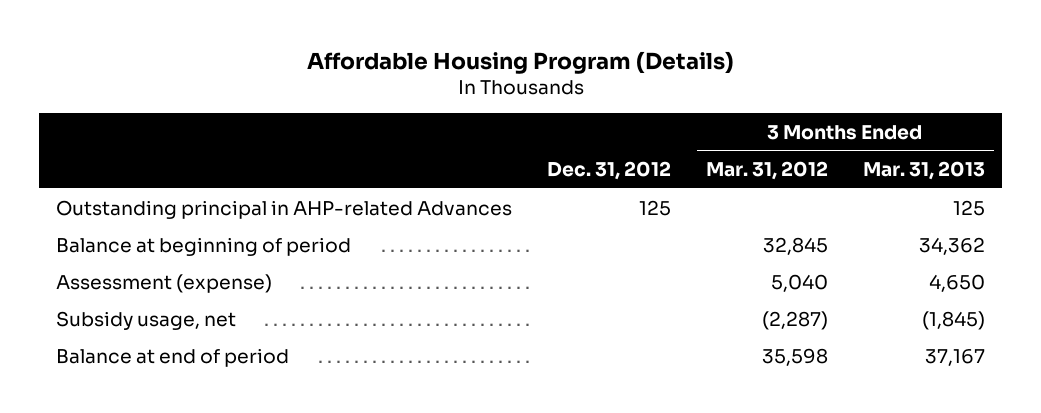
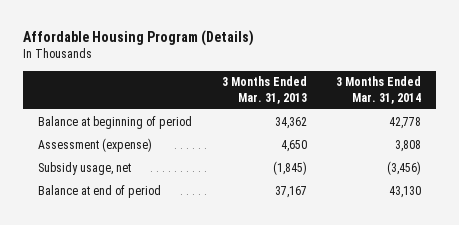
[547,160,672,180] Dec. 31, 2012 -> none
[706,160,829,180] Mar. 31, 2012 -> none
none -> [336,76,422,104] 3 Months Ended Mar. 31, 2014
[56,199,513,219] Outstanding principal in AHP-related Advances -> none

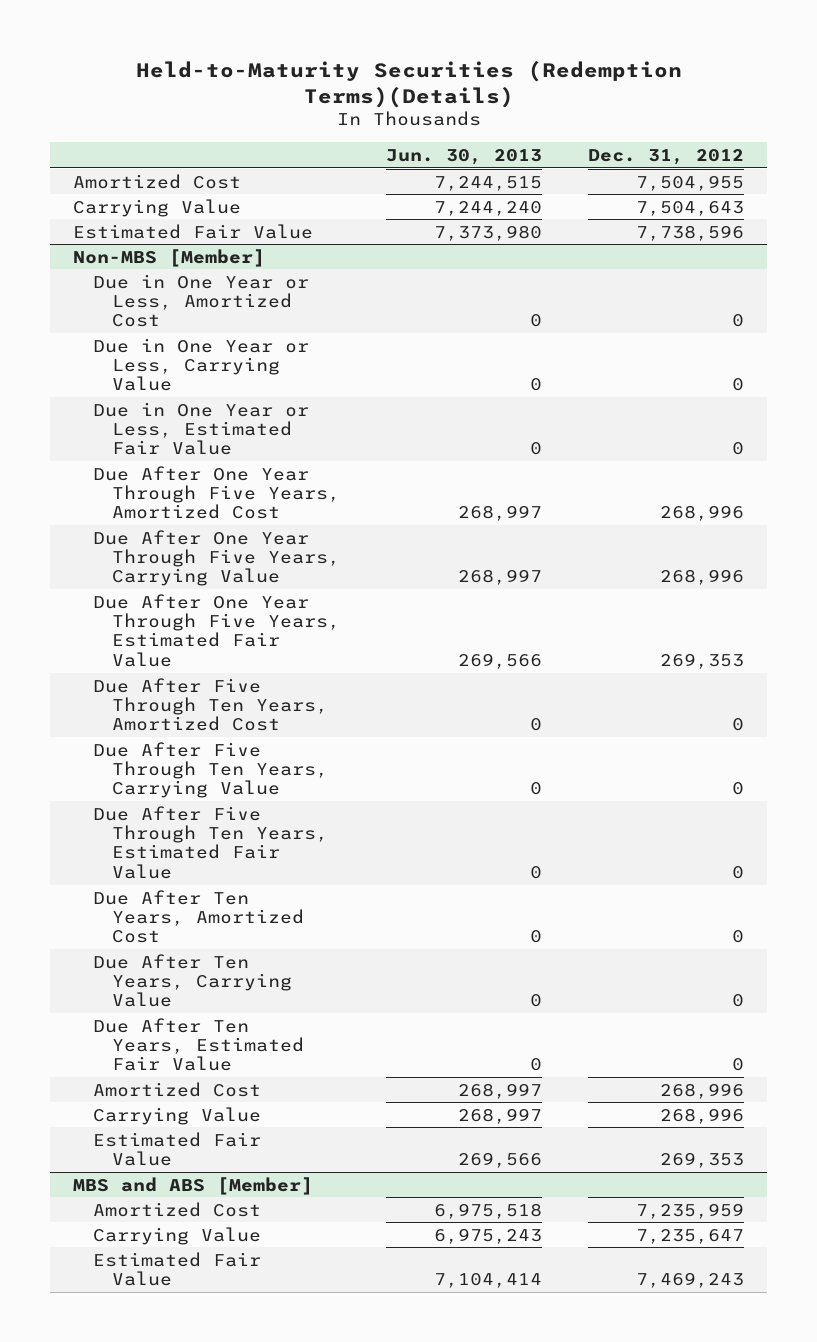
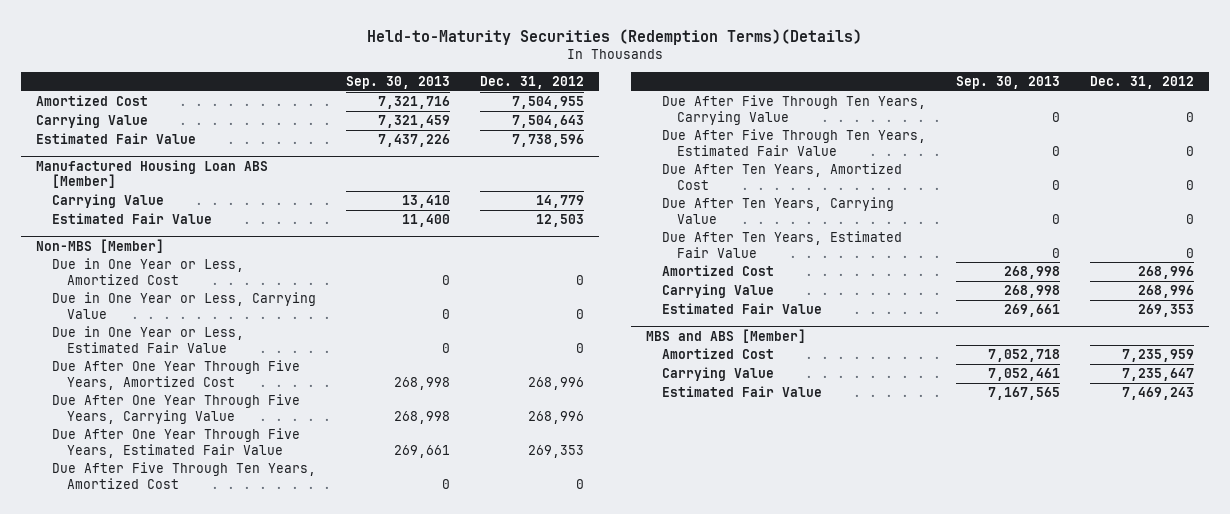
[385,148,542,165] Jun. 30, 2013 -> none
none -> [345,76,450,90] Sep. 30, 2013
none -> [36,159,269,189] Manufactured Housing Loan ABS [Member]
none -> [51,194,164,209] Carrying Value
none -> [51,213,212,225] Estimated Fair Value

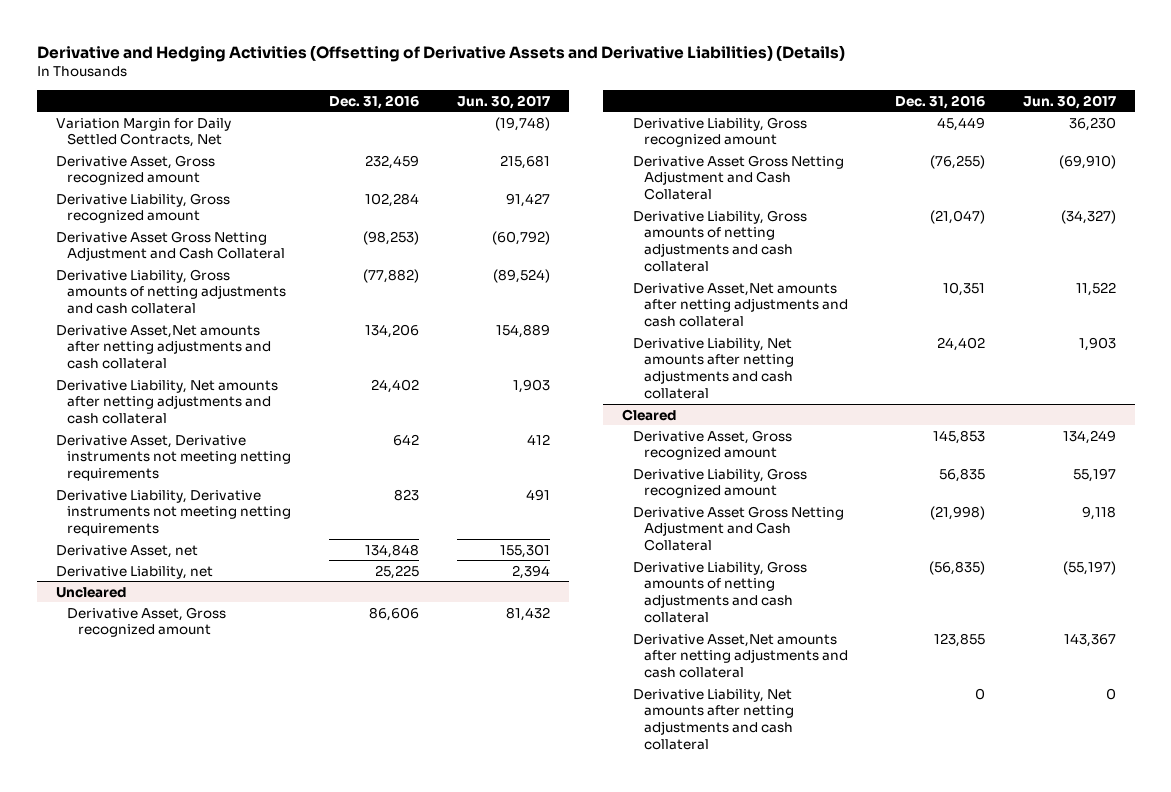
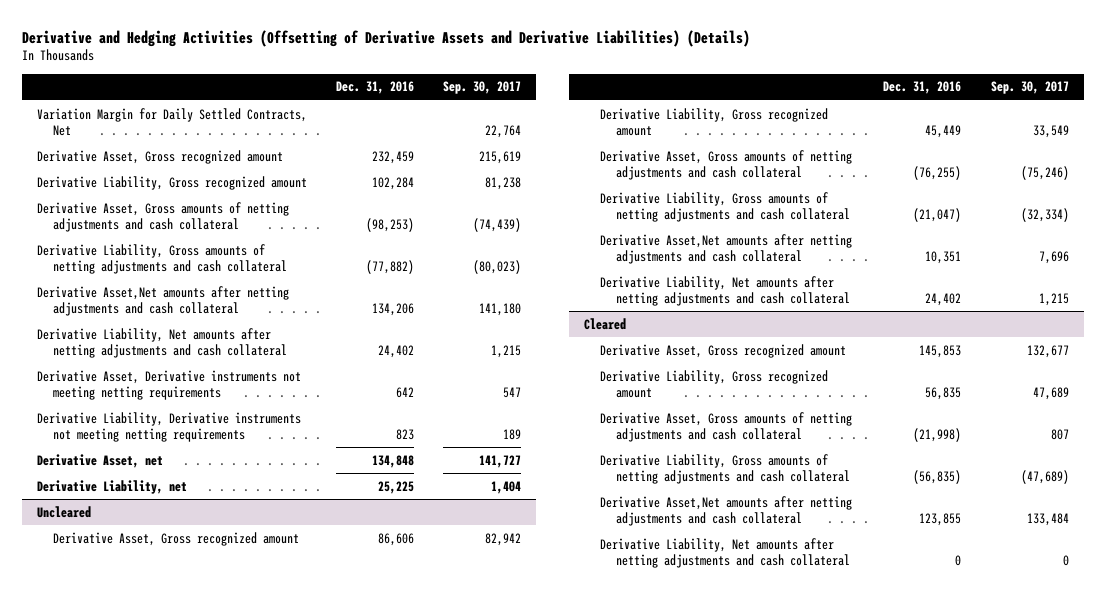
[456,94,550,109] Jun. 30, 2017 -> none
none -> [443,81,522,95] Sep. 30, 2017
[55,230,285,262] Derivative Asset Gross Netting Adjustment and Cash Collateral -> [36,201,289,232] Derivative Asset, Gross amounts of netting adjustments and cash collateral
[632,154,844,201] Derivative Asset Gross Netting Adjustment and Cash Collateral -> [600,149,853,180] Derivative Asset, Gross amounts of netting adjustments and cash collateral
[632,505,844,552] Derivative Asset Gross Netting Adjustment and Cash Collateral -> [600,411,853,442] Derivative Asset, Gross amounts of netting adjustments and cash collateral

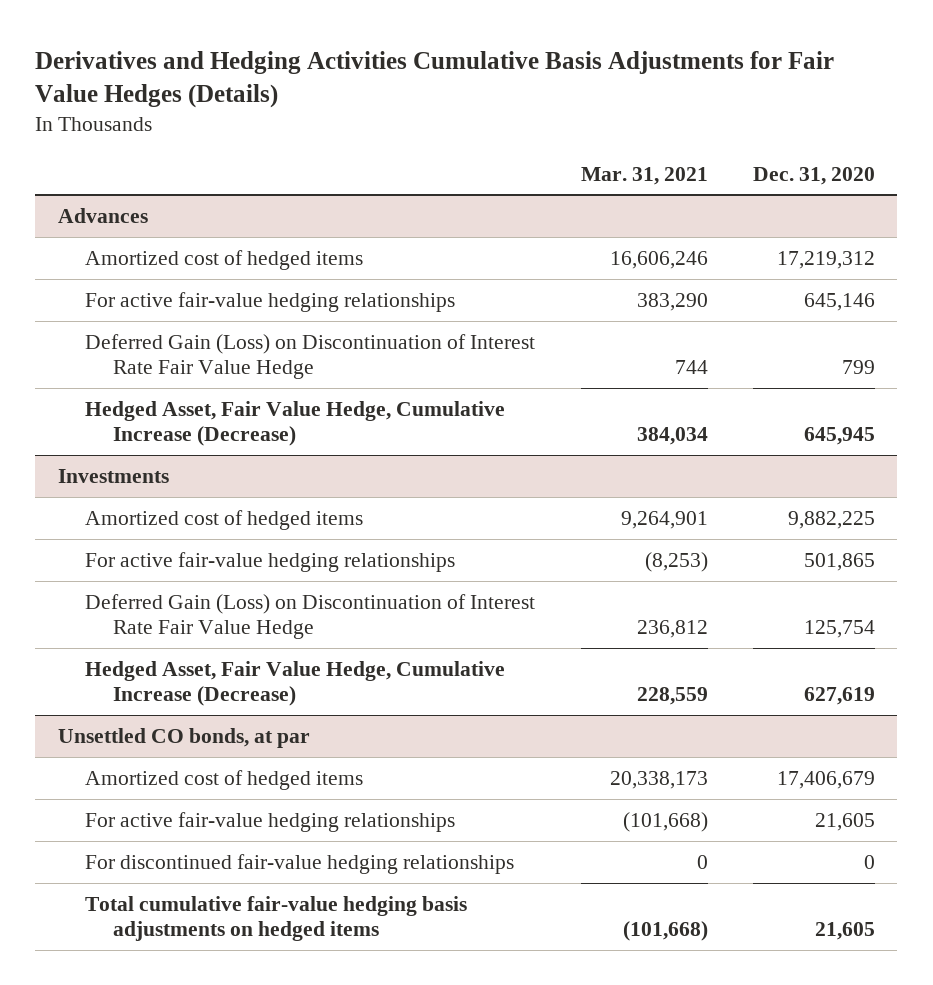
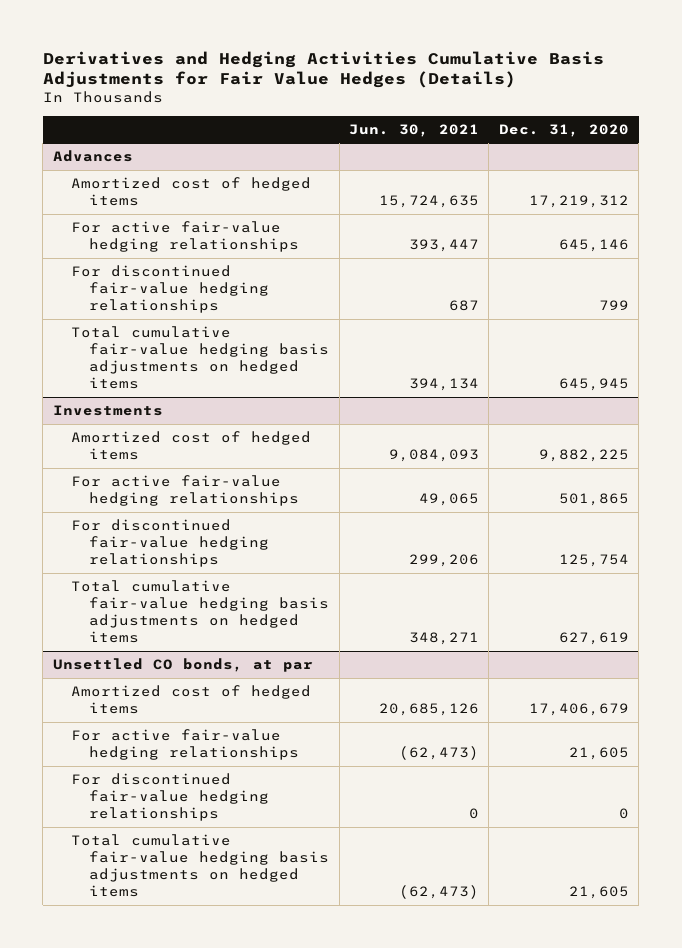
[580,166,708,185] Mar. 31, 2021 -> none
none -> [348,123,479,137] Jun. 30, 2021
[85,333,536,379] Deferred Gain (Loss) on Discontinuation of Interest Rate Fair Value Hedge -> [70,265,270,313] For discontinued fair-value hedging relationships
[85,400,506,446] Hedged Asset, Fair Value Hedge, Cumulative Increase (Decrease) -> [70,326,330,389] Total cumulative fair-value hedging basis adjustments on hedged items
[85,593,536,639] Deferred Gain (Loss) on Discontinuation of Interest Rate Fair Value Hedge -> [70,519,270,567] For discontinued fair-value hedging relationships
[85,660,506,706] Hedged Asset, Fair Value Hedge, Cumulative Increase (Decrease) -> [70,580,330,643] Total cumulative fair-value hedging basis adjustments on hedged items

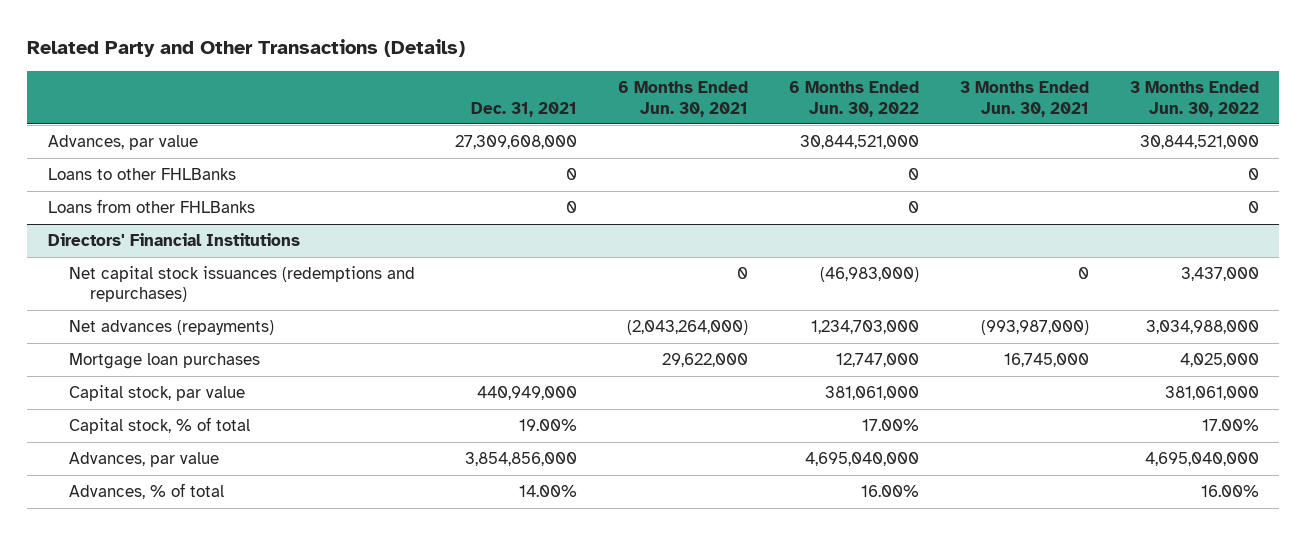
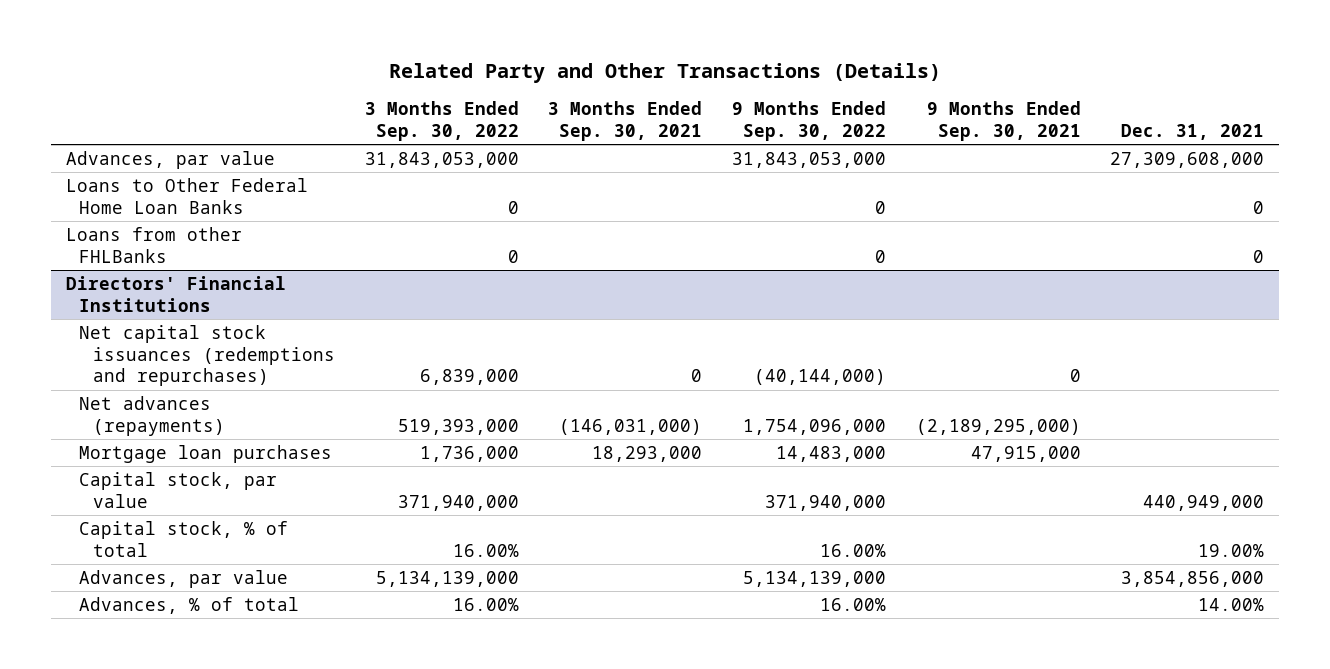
[618,81,749,117] 6 Months Ended Jun. 30, 2021 -> none
[789,81,920,117] 6 Months Ended Jun. 30, 2022 -> none
[959,81,1089,117] 3 Months Ended Jun. 30, 2021 -> none
[1129,81,1259,117] 3 Months Ended Jun. 30, 2022 -> none
none -> [364,100,519,141] 3 Months Ended Sep. 30, 2022
none -> [548,100,703,141] 3 Months Ended Sep. 30, 2021
none -> [732,100,887,141] 9 Months Ended Sep. 30, 2022
none -> [926,100,1081,141] 9 Months Ended Sep. 30, 2021
[47,168,236,181] Loans to other FHLBanks -> [65,177,308,214] Loans to Other Federal Home Loan Banks

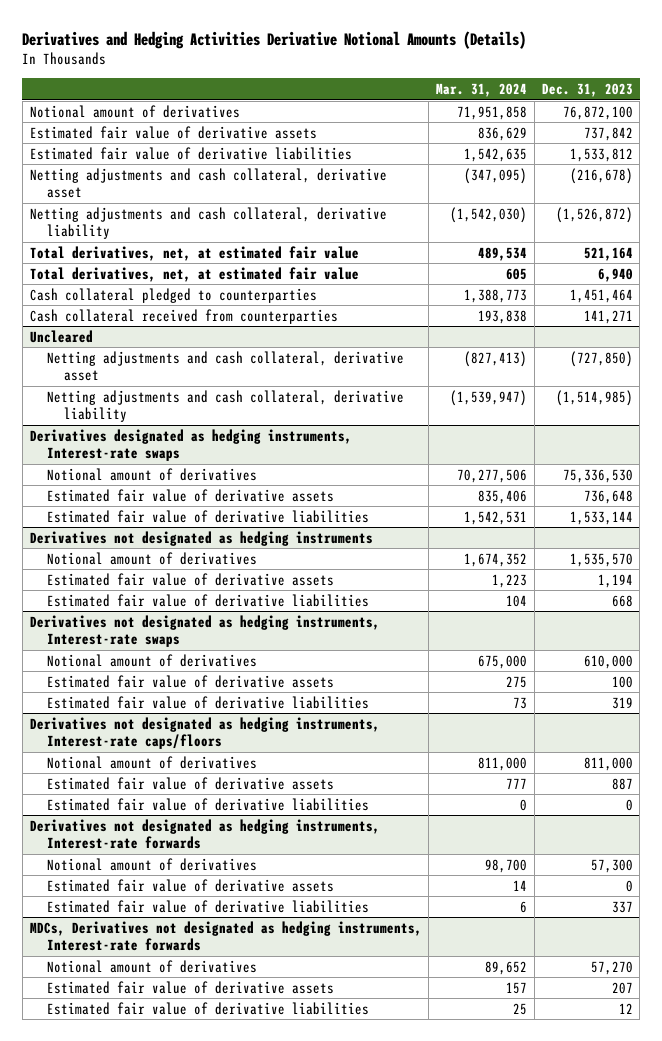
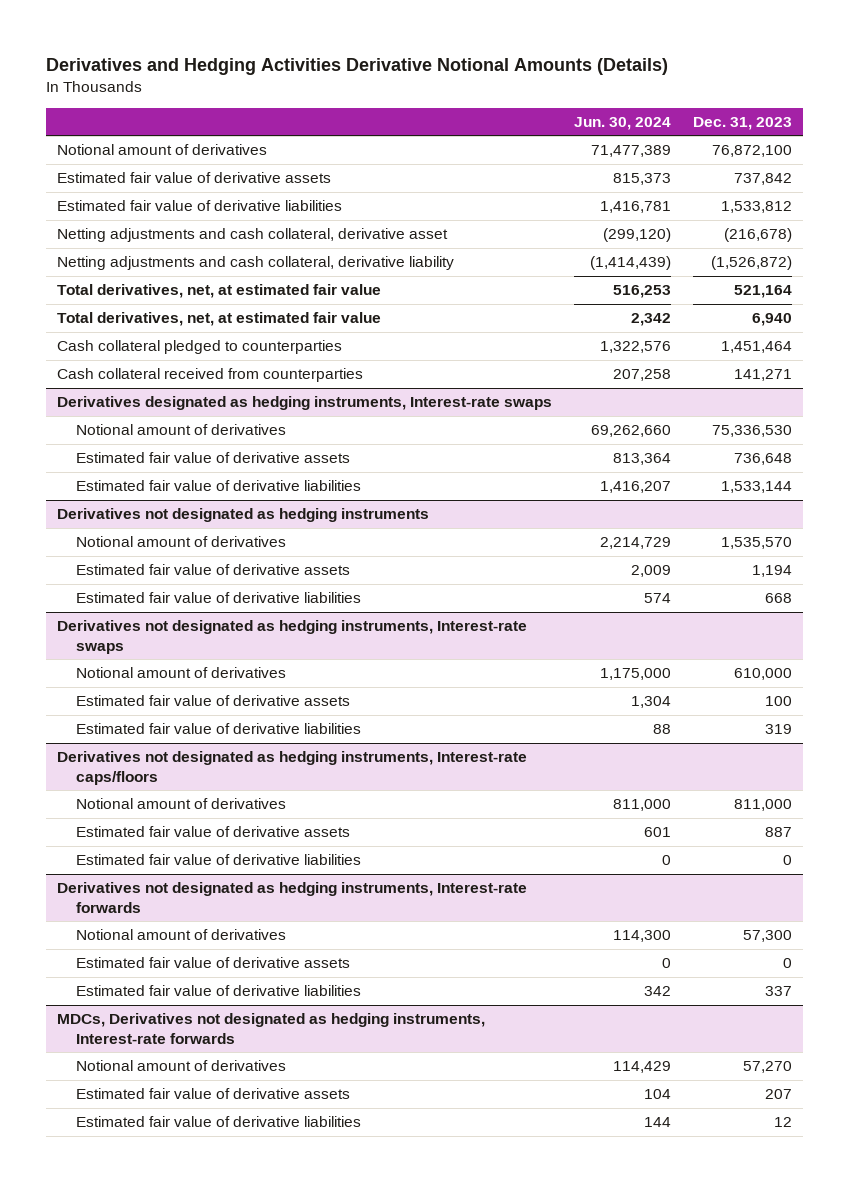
[436,82,528,97] Mar. 31, 2024 -> none
none -> [574,116,672,130] Jun. 30, 2024
[29,329,93,343] Uncleared -> none
[46,350,404,381] Netting adjustments and cash collateral, derivative asset -> none
[46,389,404,422] Netting adjustments and cash collateral, derivative liability -> none

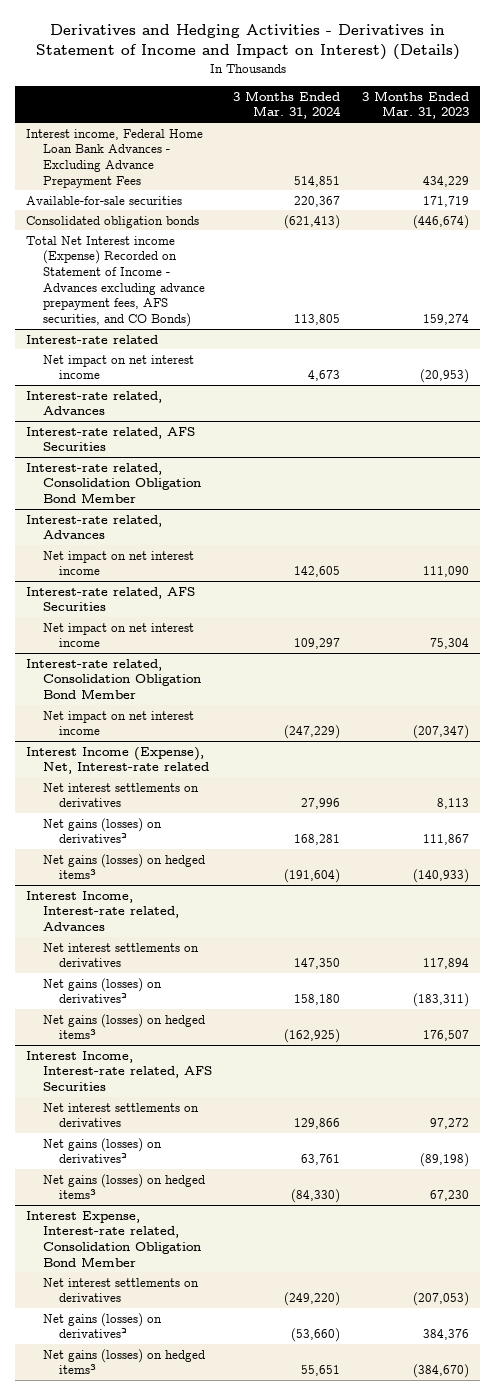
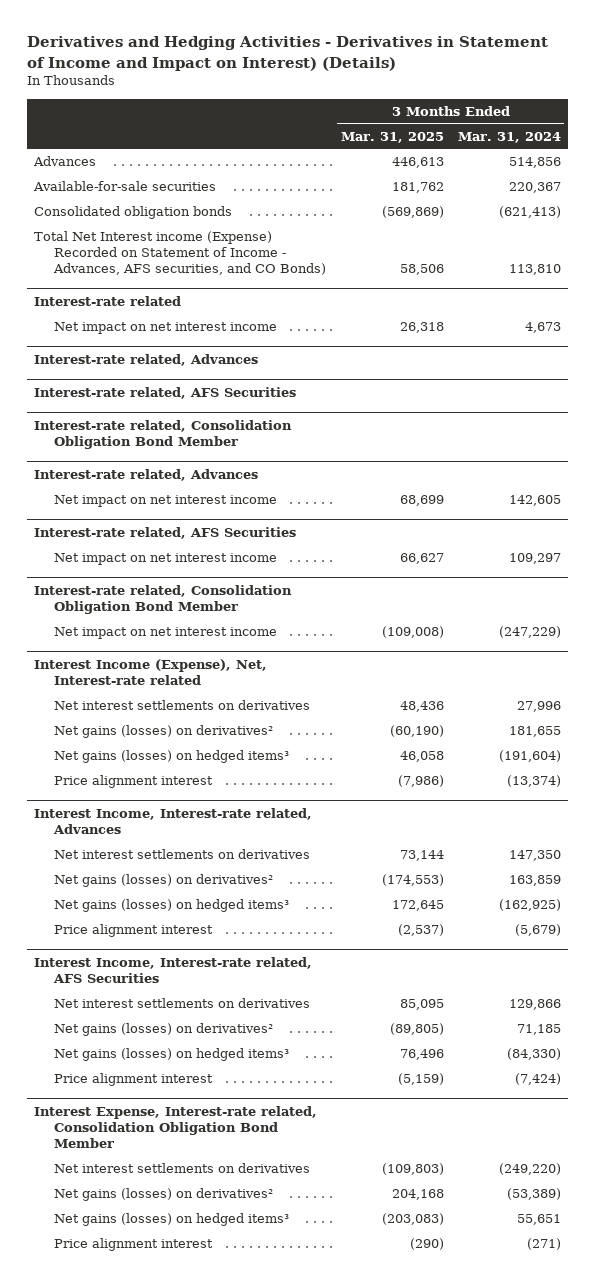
[362,90,470,120] 3 Months Ended Mar. 31, 2023 -> none
none -> [340,131,444,143] Mar. 31, 2025
[25,128,203,188] Interest income, Federal Home Loan Bank Advances - Excluding Advance Prepayment Fees -> none
none -> [33,156,97,167] Advances
[25,235,205,327] Total Net Interest income (Expense) Recorded on Statement of Income - Advances excluding advance prepayment fees, AFS securities, and CO Bonds) -> [34,231,327,275] Total Net Interest income (Expense) Recorded on Statement of Income - Advances, AFS securities, and CO Bonds)
[294,313,341,325] 113,805 -> [508,263,561,275] 113,810
[294,834,341,846] 168,281 -> [508,726,561,738] 181,655
none -> [54,775,214,789] Price alignment interest
[294,994,341,1006] 158,180 -> [508,875,561,887] 163,859
none -> [54,924,214,938] Price alignment interest
[301,1154,341,1166] 63,761 -> [516,1024,561,1036] 71,185
none -> [54,1073,214,1087] Price alignment interest
[291,1328,341,1343] (53,660) -> [506,1188,561,1201] (53,389)
none -> [54,1238,214,1252] Price alignment interest

